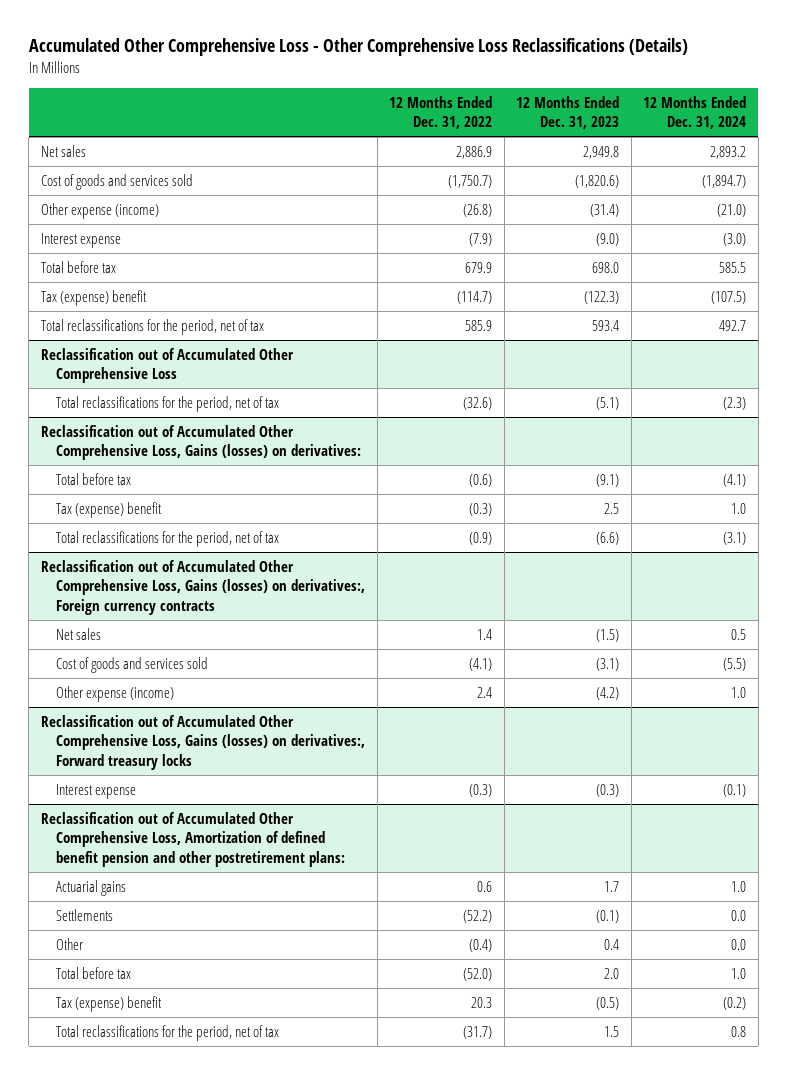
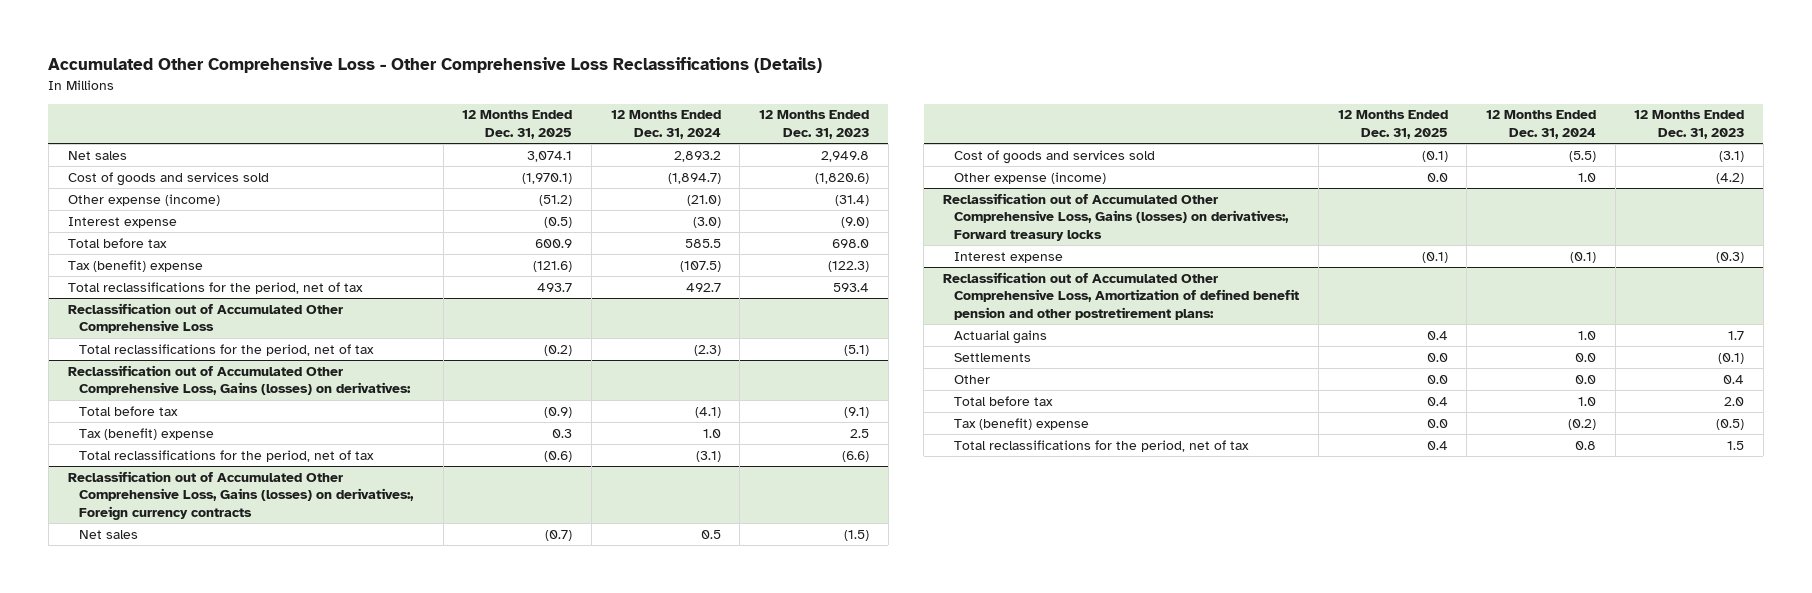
[389,95,493,130] 12 Months Ended Dec. 31, 2022 -> none
none -> [462,110,573,140] 12 Months Ended Dec. 31, 2025
[40,289,147,306] Tax (expense) benefit -> [67,259,203,272] Tax (benefit) expense
[56,501,163,518] Tax (expense) benefit -> [79,427,215,440] Tax (benefit) expense
[56,995,163,1012] Tax (expense) benefit -> [954,417,1090,430] Tax (benefit) expense

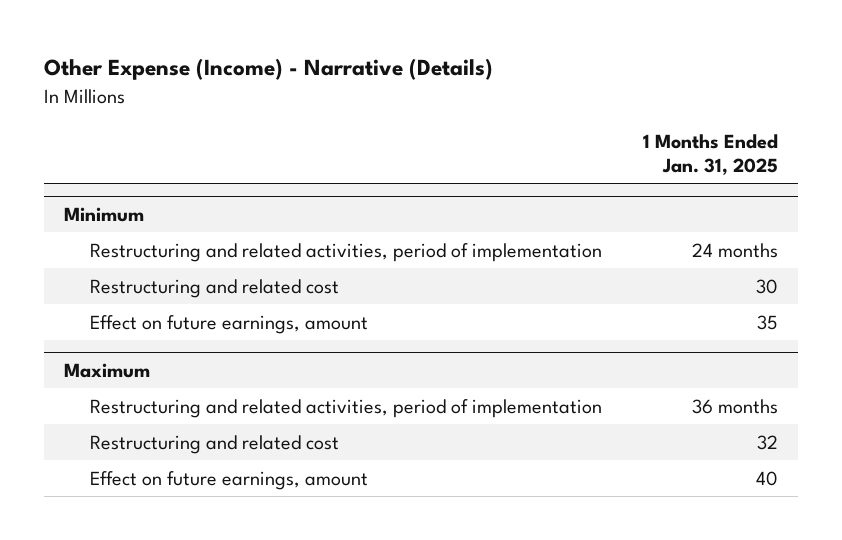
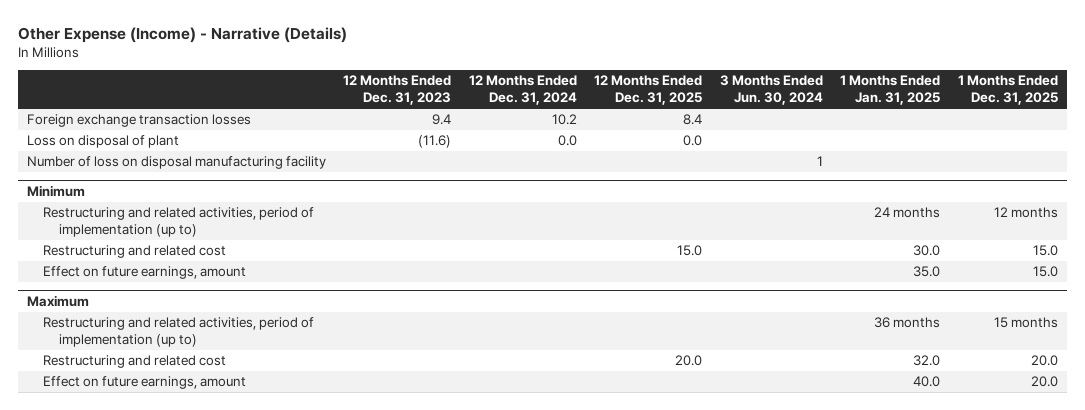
none -> [343,75,452,106] 12 Months Ended Dec. 31, 2023
none -> [468,75,577,106] 12 Months Ended Dec. 31, 2024
none -> [594,75,703,106] 12 Months Ended Dec. 31, 2025
none -> [719,75,823,106] 3 Months Ended Jun. 30, 2024
none -> [958,75,1059,106] 1 Months Ended Dec. 31, 2025
none -> [26,114,251,128] Foreign exchange transaction losses
none -> [26,135,179,149] Loss on disposal of plant
none -> [26,156,326,170] Number of loss on disposal manufacturing facility
[90,242,603,262] Restructuring and related activities, period of implementation -> [42,207,314,238] Restructuring and related activities, period of implementation (up to)
[755,278,778,294] 30 -> [913,245,941,257] 30.0
[756,314,778,330] 35 -> [913,266,941,278] 35.0
[90,398,603,418] Restructuring and related activities, period of implementation -> [42,317,314,348] Restructuring and related activities, period of implementation (up to)
[756,434,778,450] 32 -> [913,355,941,367] 32.0
[755,470,778,486] 40 -> [913,376,941,388] 40.0

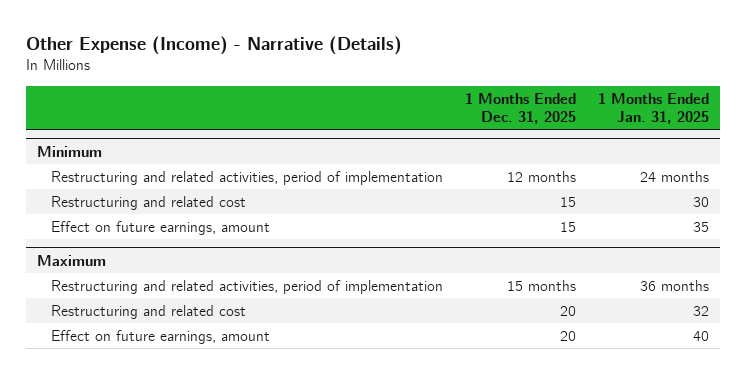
[343,75,452,106] 12 Months Ended Dec. 31, 2023 -> none
[468,75,577,106] 12 Months Ended Dec. 31, 2024 -> none
[594,75,703,106] 12 Months Ended Dec. 31, 2025 -> none
[719,75,823,106] 3 Months Ended Jun. 30, 2024 -> none
[26,114,251,128] Foreign exchange transaction losses -> none
[26,135,179,149] Loss on disposal of plant -> none
[26,156,326,170] Number of loss on disposal manufacturing facility -> none
[42,207,314,238] Restructuring and related activities, period of implementation (up to) -> [50,170,443,185] Restructuring and related activities, period of implementation
[913,245,941,257] 30.0 -> [693,196,710,207] 30
[1033,245,1059,257] 15.0 -> [560,196,577,207] 15
[913,266,941,278] 35.0 -> [693,221,710,232] 35
[1033,266,1059,278] 15.0 -> [560,221,577,232] 15
[42,317,314,348] Restructuring and related activities, period of implementation (up to) -> [50,279,443,294] Restructuring and related activities, period of implementation
[913,355,941,367] 32.0 -> [693,305,710,316] 32
[1031,355,1059,367] 20.0 -> [560,305,577,316] 20
[913,376,941,388] 40.0 -> [693,330,710,341] 40
[1031,376,1059,388] 20.0 -> [560,330,577,341] 20

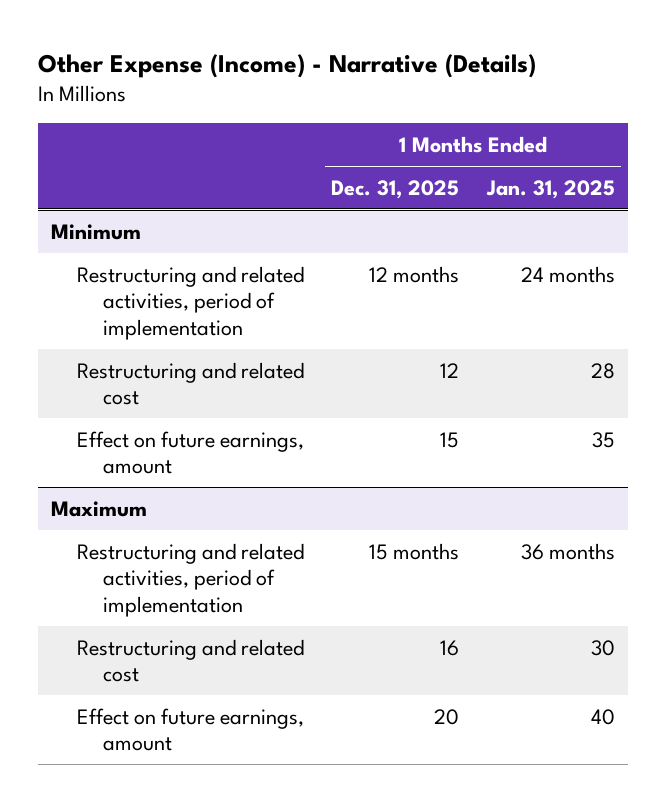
[560,196,577,207] 15 -> [440,362,460,378] 12
[693,196,710,207] 30 -> [590,362,615,379] 28
[560,305,577,316] 20 -> [440,639,460,656] 16
[693,305,710,316] 32 -> [590,639,615,656] 30

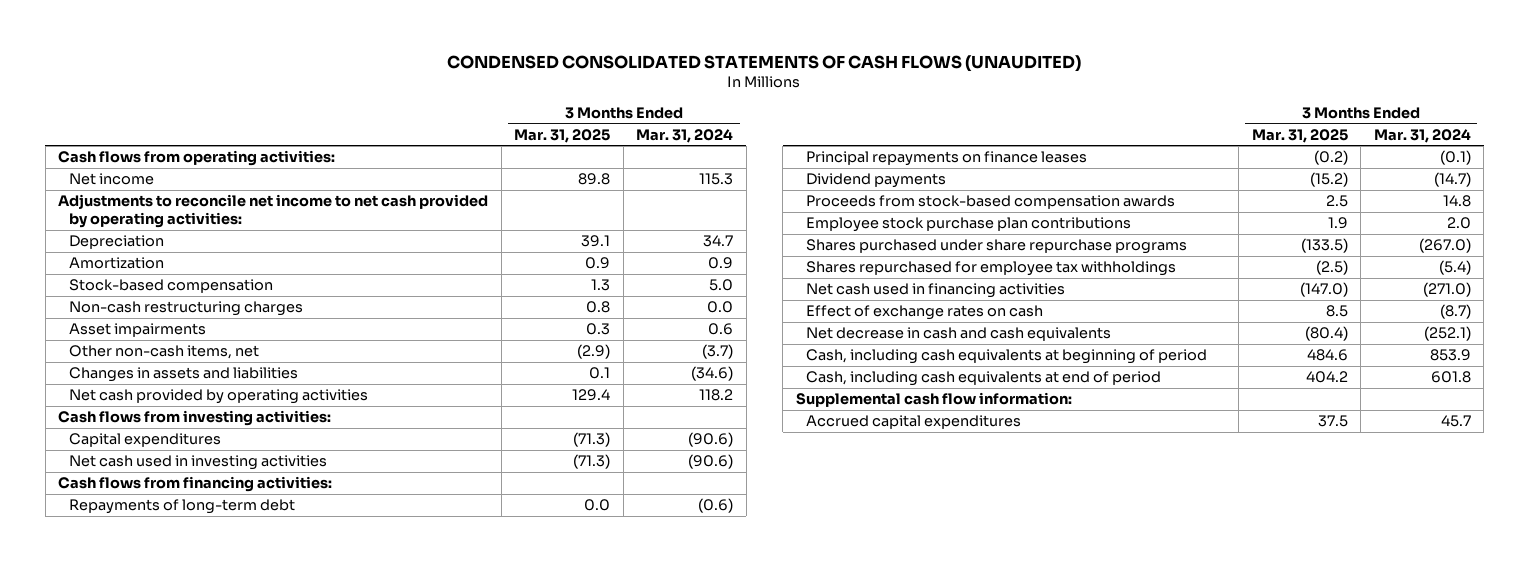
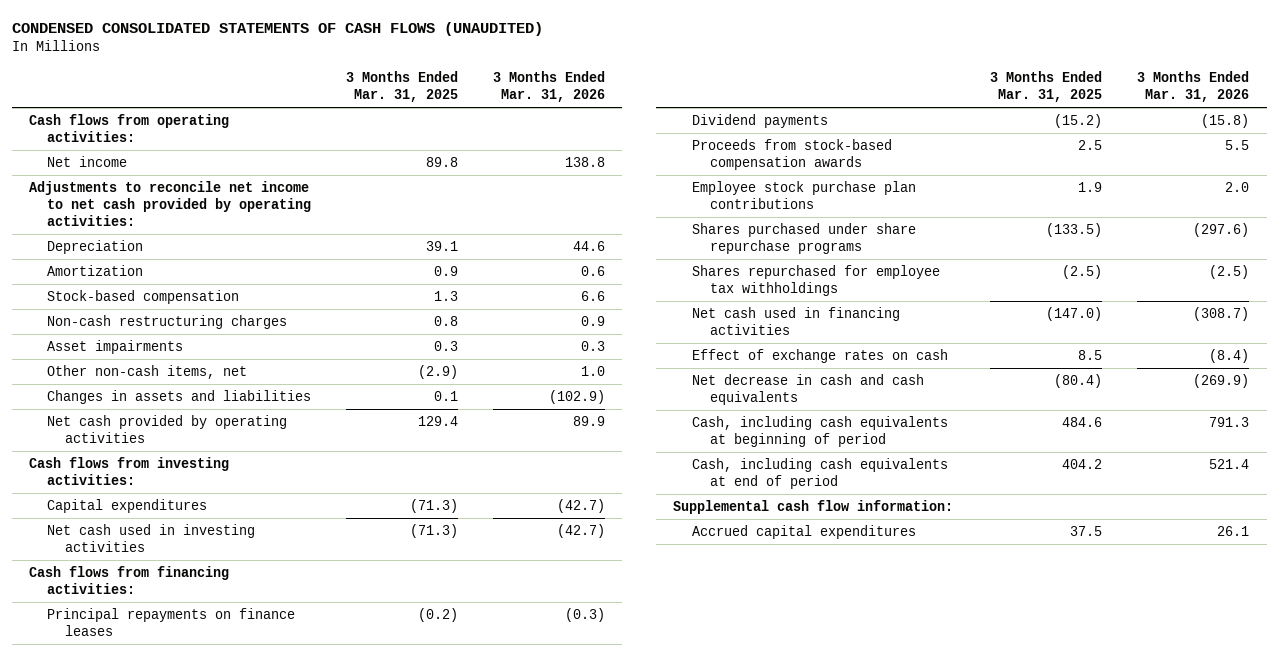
[636,128,734,143] Mar. 31, 2024 -> none
none -> [492,70,605,102] 3 Months Ended Mar. 31, 2026
[68,499,295,515] Repayments of long-term debt -> none

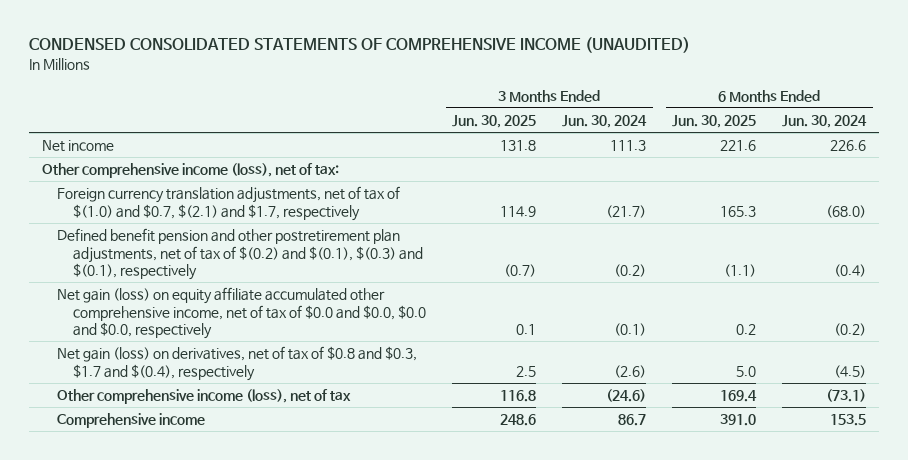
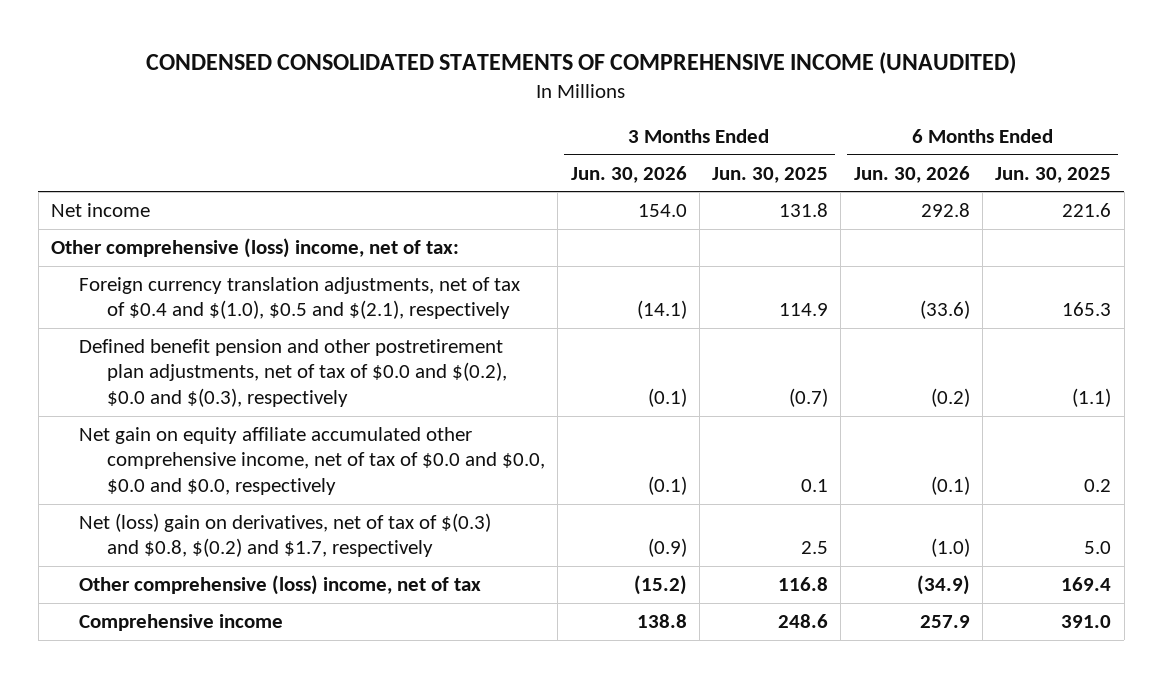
[562,114,648,128] Jun. 30, 2024 -> none
[782,114,868,128] Jun. 30, 2024 -> none
none -> [570,165,687,183] Jun. 30, 2026
none -> [853,165,970,183] Jun. 30, 2026
[41,163,339,179] Other comprehensive income (loss), net of tax: -> [50,237,459,258] Other comprehensive (loss) income, net of tax:
[57,186,401,221] Foreign currency translation adjustments, net of tax of $(1.0) and $0.7, $(2.1) and $1.7, respectively -> [79,276,521,320] Foreign currency translation adjustments, net of tax of $0.4 and $(1.0), $0.5 and $(2.1), respectively
[57,228,424,281] Defined benefit pension and other postretirement plan adjustments, net of tax of $(0.2) and $(0.1), $(0.3) and $(0.1), respectively -> [79,338,508,407] Defined benefit pension and other postretirement plan adjustments, net of tax of $0.0 and $(0.2), $0.0 and $(0.3), respectively
[57,287,427,340] Net gain (loss) on equity affiliate accumulated other comprehensive income, net of tax of $0.0 and $0.0, $0.0 and $0.0, respectively -> [79,426,546,495] Net gain on equity affiliate accumulated other comprehensive income, net of tax of $0.0 and $0.0, $0.0 and $0.0, respectively
[57,346,418,381] Net gain (loss) on derivatives, net of tax of $0.8 and $0.3, $1.7 and $(0.4), respectively -> [79,512,492,558] Net (loss) gain on derivatives, net of tax of $(0.3) and $0.8, $(0.2) and $1.7, respectively
[57,389,352,405] Other comprehensive income (loss), net of tax -> [79,574,482,595] Other comprehensive (loss) income, net of tax

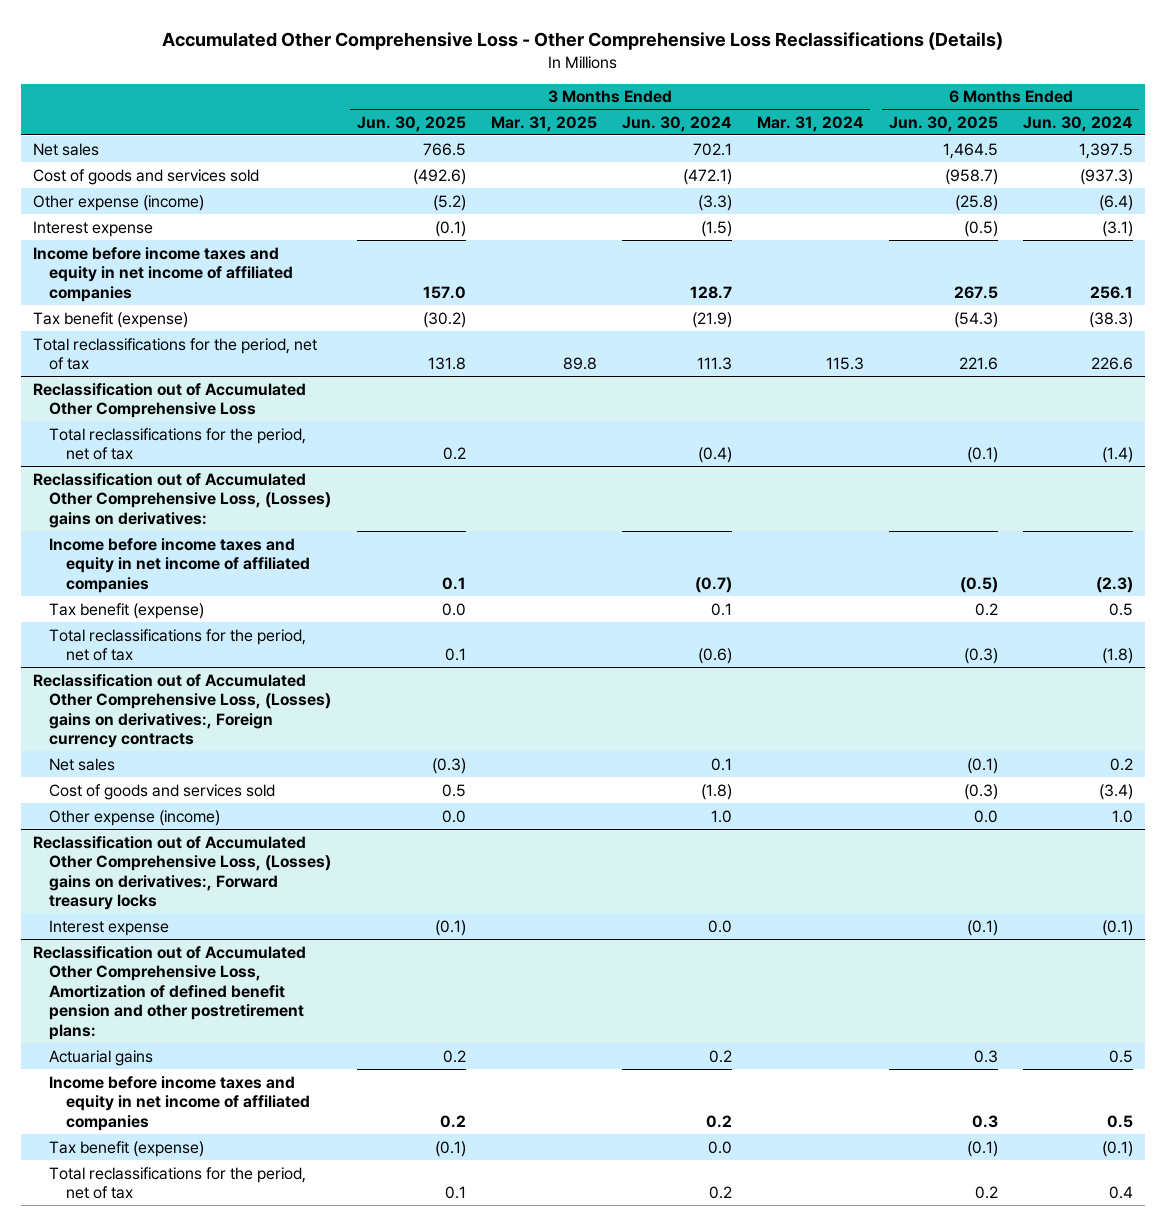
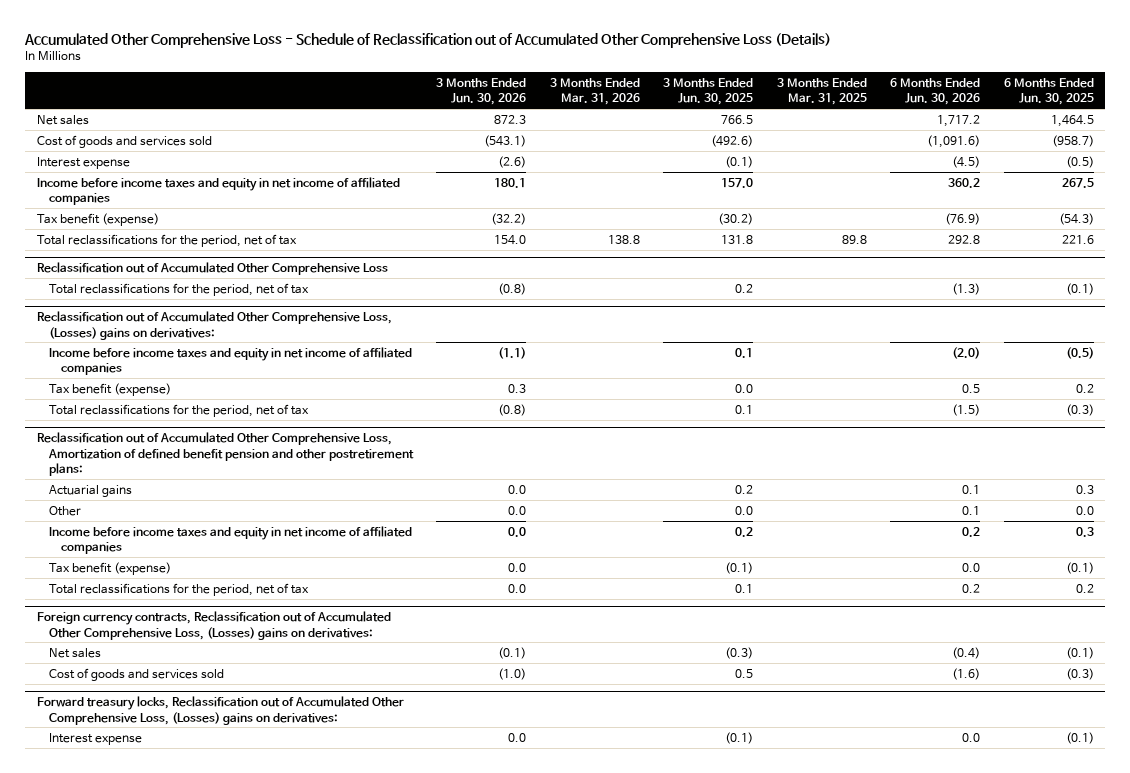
[162,31,1004,50] Accumulated Other Comprehensive Loss - Other Comprehensive Loss Reclassifications (Details) -> [23,32,831,48] Accumulated Other Comprehensive Loss - Schedule of Reclassification out of Accumulated Other Comprehensive Loss (Details)
[621,115,732,132] Jun. 30, 2024 -> none
[756,115,864,132] Mar. 31, 2024 -> none
[1022,115,1133,132] Jun. 30, 2024 -> none
none -> [436,77,527,106] 3 Months Ended Jun. 30, 2026
none -> [549,77,640,106] 3 Months Ended Mar. 31, 2026
none -> [890,77,981,106] 6 Months Ended Jun. 30, 2026
[33,194,205,211] Other expense (income) -> none
[33,673,332,749] Reclassification out of Accumulated Other Comprehensive Loss, (Losses) gains on derivatives:, Foreign currency contracts -> none
[49,757,116,771] Net sales -> none
[49,783,276,800] Cost of goods and services sold -> none
[49,809,221,826] Other expense (income) -> none
[33,835,332,911] Reclassification out of Accumulated Other Comprehensive Loss, (Losses) gains on derivatives:, Forward treasury locks -> none
[49,919,170,936] Interest expense -> none
none -> [48,505,81,516] Other
none -> [36,611,391,640] Foreign currency contracts, Reclassification out of Accumulated Other Comprehensive Loss, (Losses) gains on derivatives:
none -> [48,647,101,658] Net sales
none -> [48,667,224,681] Cost of goods and services sold
none -> [36,696,404,725] Forward treasury locks, Reclassification out of Accumulated Other Comprehensive Loss, (Losses) gains on derivatives:
none -> [48,732,142,745] Interest expense

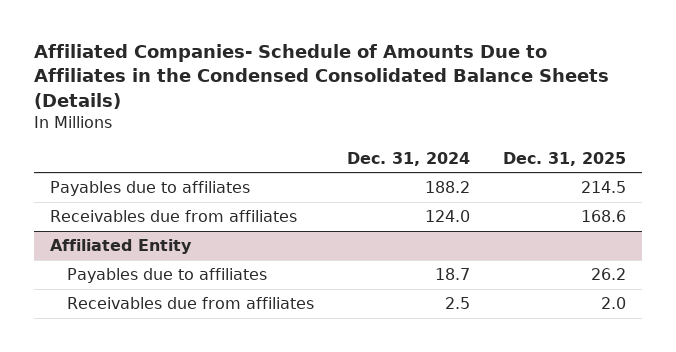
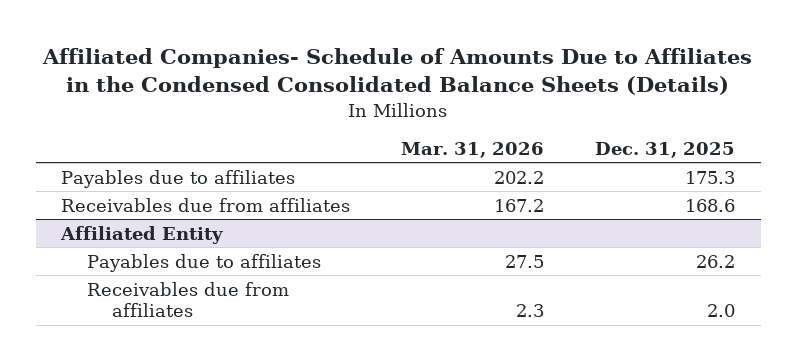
[347,151,471,166] Dec. 31, 2024 -> none
none -> [401,142,545,159] Mar. 31, 2026
[580,181,626,194] 214.5 -> [685,170,736,184] 175.3

